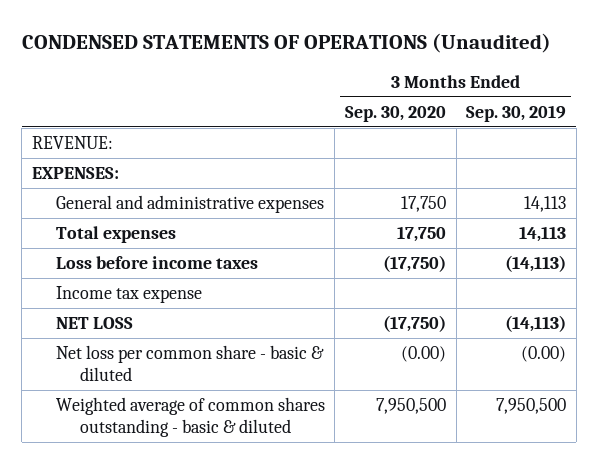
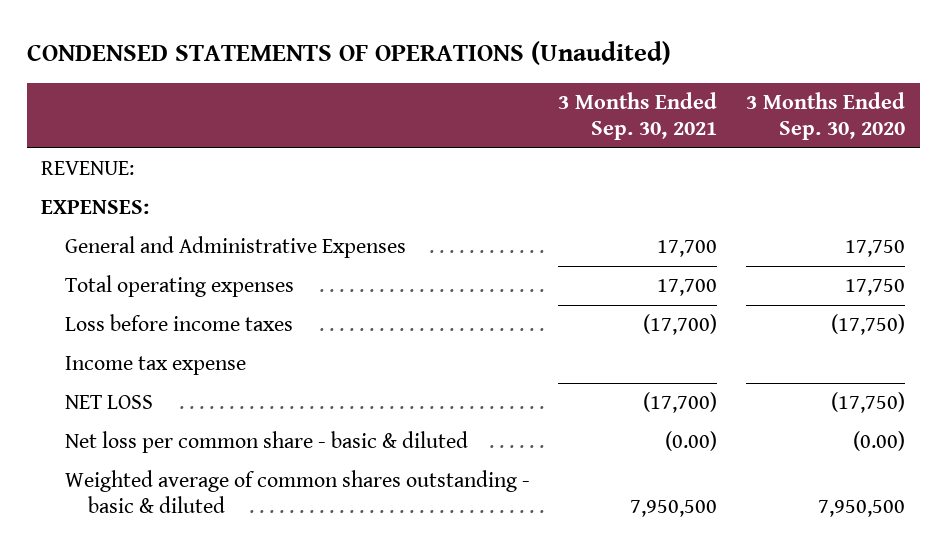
[466,104,567,122] Sep. 30, 2019 -> none
none -> [558,92,718,141] 3 Months Ended Sep. 30, 2021
[55,195,324,214] General and administrative expenses -> [64,236,406,259] General and Administrative Expenses
[55,226,176,244] Total expenses -> [64,275,294,298] Total operating expenses

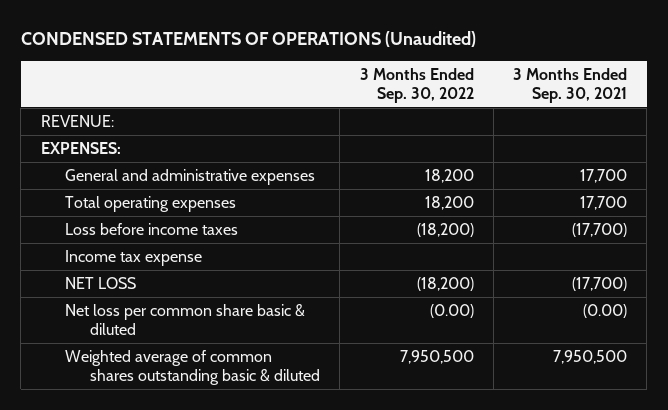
[746,92,906,141] 3 Months Ended Sep. 30, 2020 -> none
none -> [359,68,474,103] 3 Months Ended Sep. 30, 2022
[64,236,406,259] General and Administrative Expenses -> [65,169,316,186] General and administrative expenses
[64,431,468,454] Net loss per common share - basic & diluted -> [65,304,306,335] Net loss per common share basic & diluted
[64,470,530,513] Weighted average of common shares outstanding - basic & diluted -> [65,350,321,385] Weighted average of common shares outstanding basic & diluted

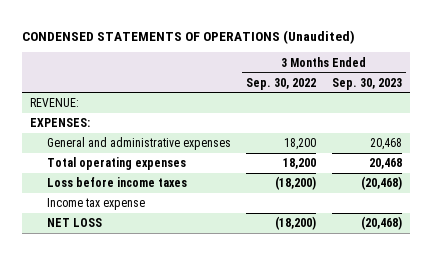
[513,68,628,103] 3 Months Ended Sep. 30, 2021 -> none
none -> [331,77,402,90] Sep. 30, 2023
[65,304,306,335] Net loss per common share basic & diluted -> none
[65,350,321,385] Weighted average of common shares outstanding basic & diluted -> none

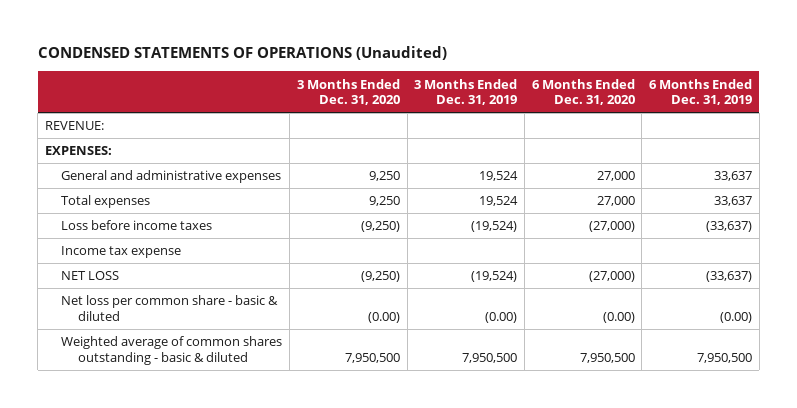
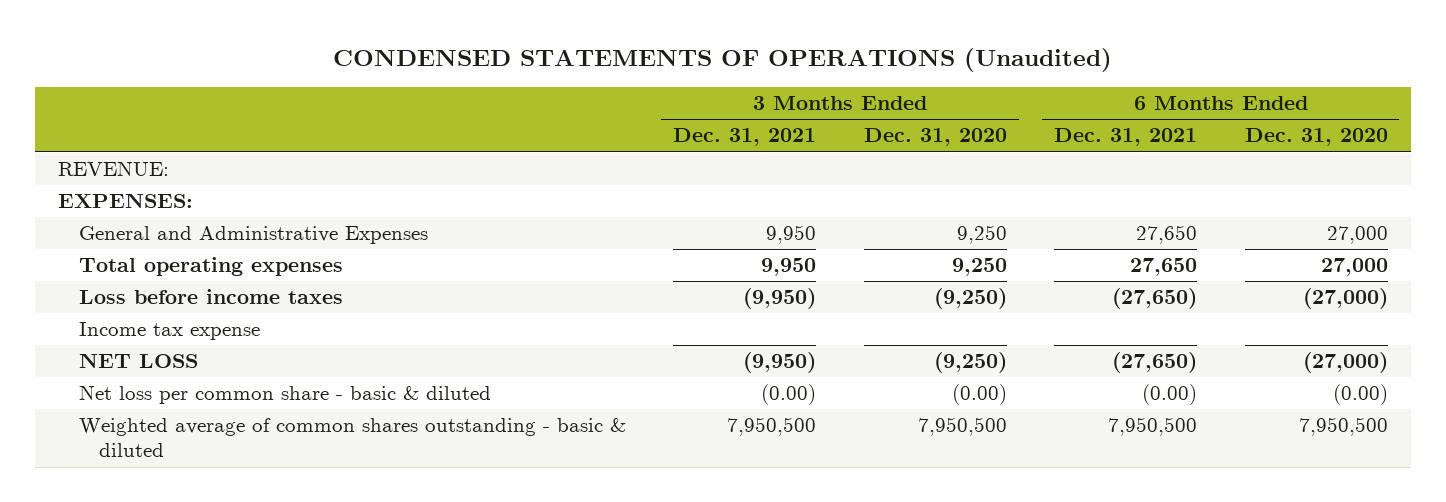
[414,78,518,106] 3 Months Ended Dec. 31, 2019 -> none
[649,78,753,106] 6 Months Ended Dec. 31, 2019 -> none
none -> [673,128,817,147] Dec. 31, 2021
none -> [1054,128,1198,147] Dec. 31, 2021
[61,170,282,184] General and administrative expenses -> [78,226,428,245] General and Administrative Expenses
[61,195,151,209] Total expenses -> [78,257,343,277] Total operating expenses

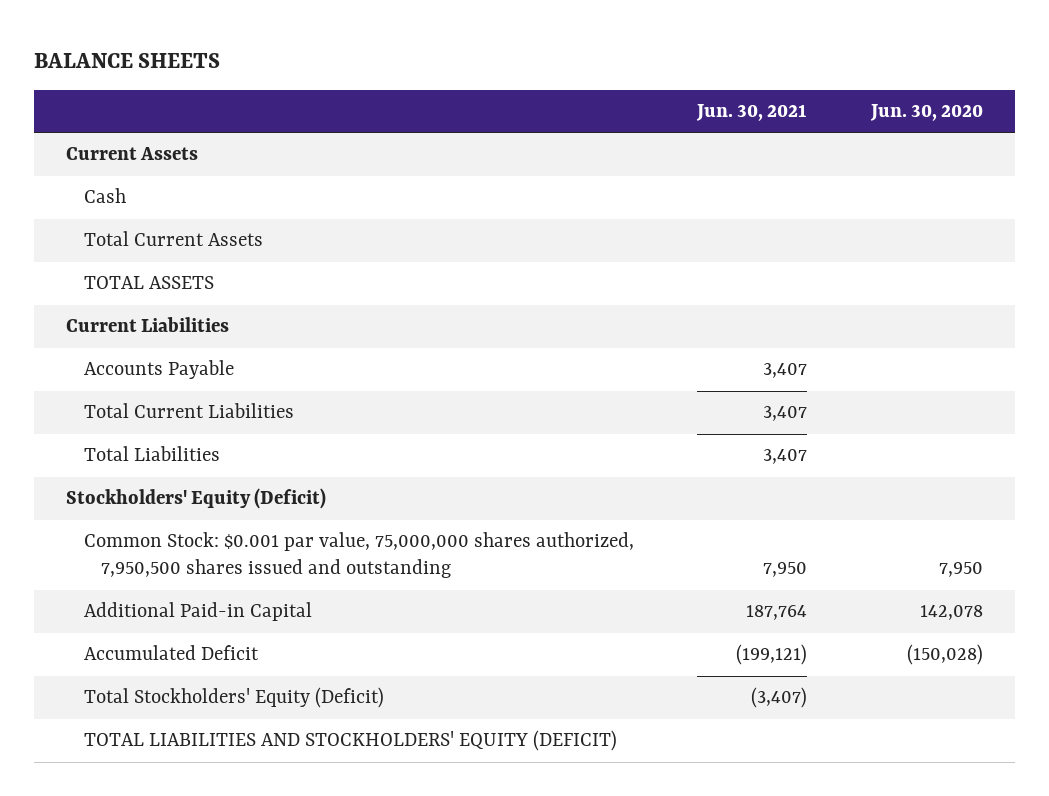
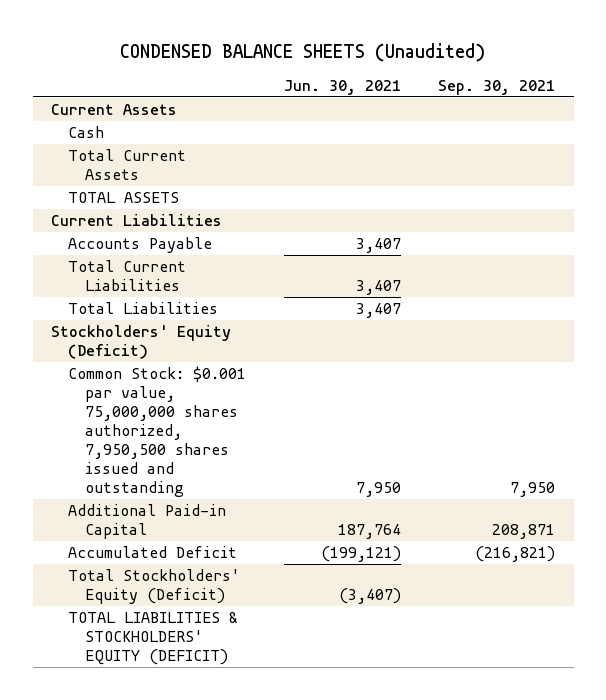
[34,52,221,68] BALANCE SHEETS -> [120,42,486,62] CONDENSED BALANCE SHEETS (Unaudited)
[869,104,983,122] Jun. 30, 2020 -> none
none -> [437,79,555,95] Sep. 30, 2021
[83,730,617,752] TOTAL LIABILITIES AND STOCKHOLDERS' EQUITY (DEFICIT) -> [68,612,239,666] TOTAL LIABILITIES & STOCKHOLDERS' EQUITY (DEFICIT)

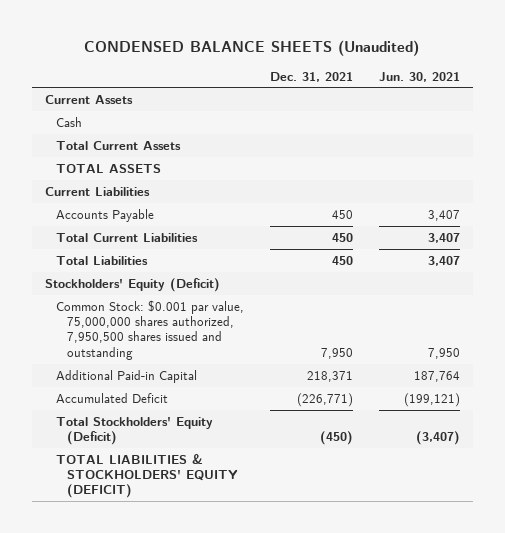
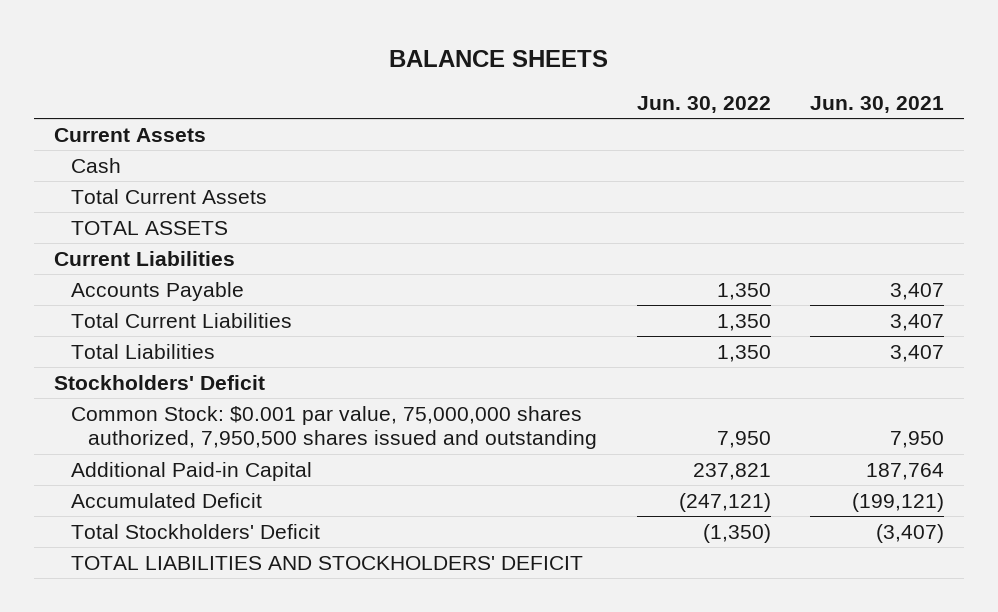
[84,39,420,56] CONDENSED BALANCE SHEETS (Unaudited) -> [388,49,608,67] BALANCE SHEETS
[269,71,353,82] Dec. 31, 2021 -> none
none -> [636,96,771,114] Jun. 30, 2022
[44,277,220,292] Stockholders' Equity (Deficit) -> [53,374,265,390] Stockholders' Deficit
[56,416,214,446] Total Stockholders' Equity (Deficit) -> [70,523,320,539] Total Stockholders' Deficit
[56,453,239,499] TOTAL LIABILITIES & STOCKHOLDERS' EQUITY (DEFICIT) -> [70,555,583,570] TOTAL LIABILITIES AND STOCKHOLDERS' DEFICIT

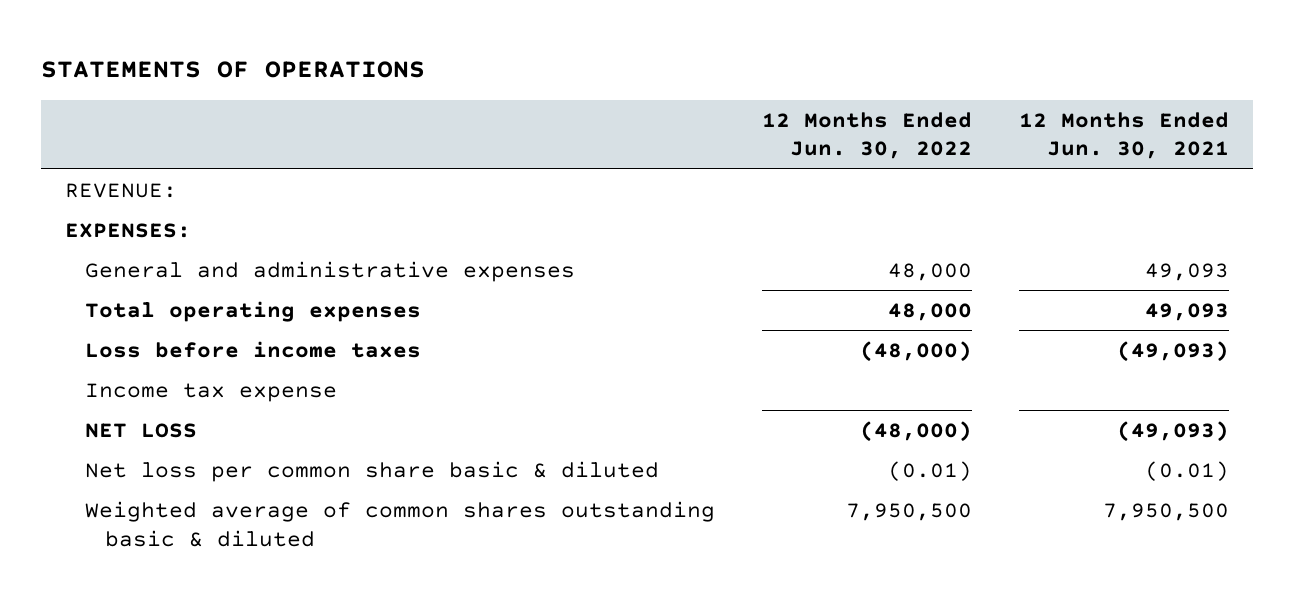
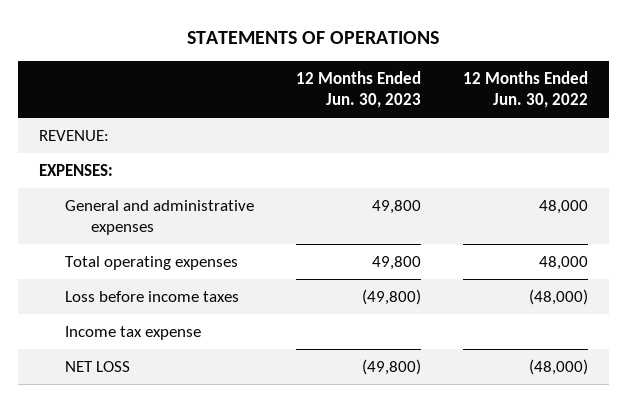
[1019,111,1230,160] 12 Months Ended Jun. 30, 2021 -> none
none -> [295,70,421,109] 12 Months Ended Jun. 30, 2023
[84,460,659,482] Net loss per common share basic & diluted -> none
[84,500,715,547] Weighted average of common shares outstanding basic & diluted -> none

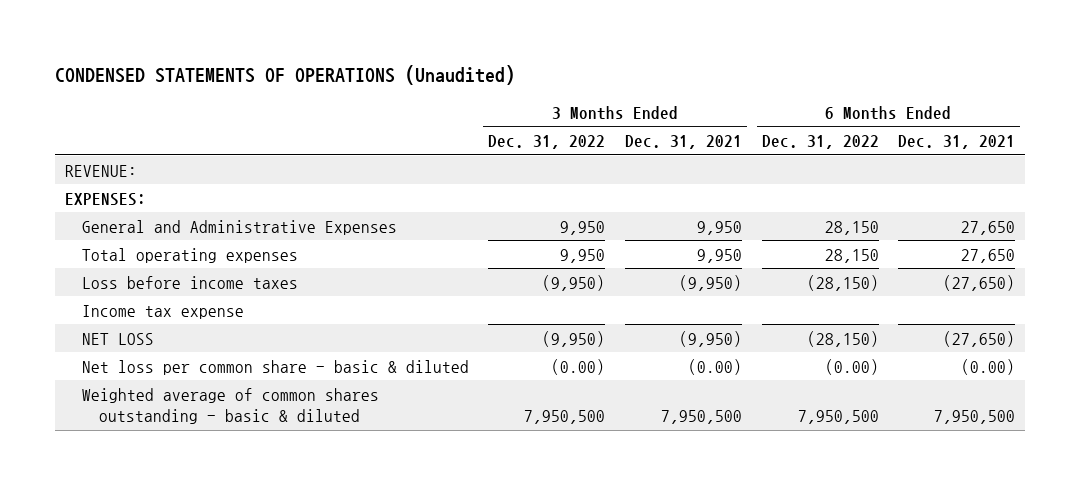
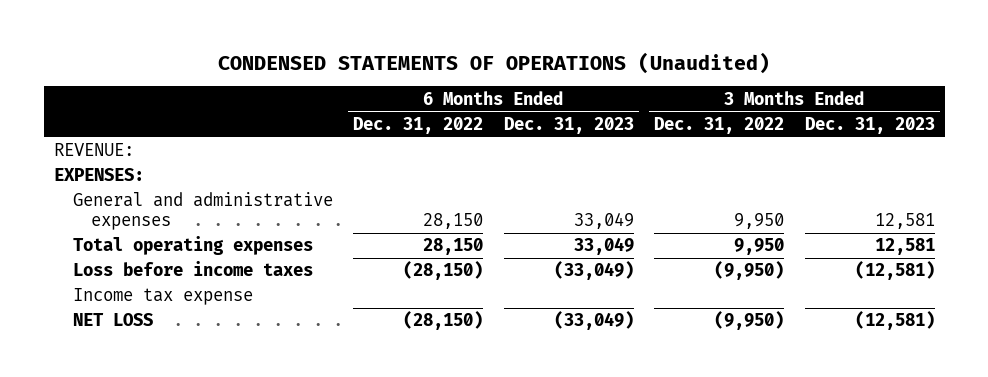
[624,135,742,150] Dec. 31, 2021 -> none
[898,135,1016,150] Dec. 31, 2021 -> none
none -> [503,117,634,135] Dec. 31, 2023
none -> [804,117,935,135] Dec. 31, 2023
[81,219,397,235] General and Administrative Expenses -> [72,192,333,231] General and administrative expenses
[81,359,469,375] Net loss per common share - basic & diluted -> none
[81,387,379,425] Weighted average of common shares outstanding - basic & diluted -> none

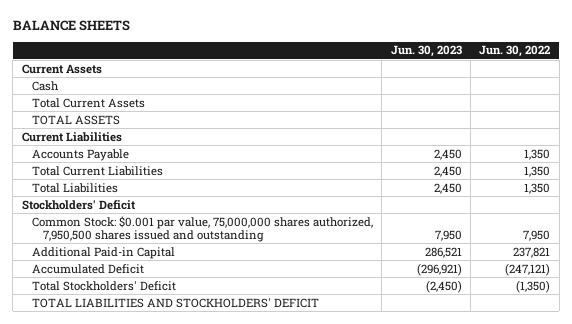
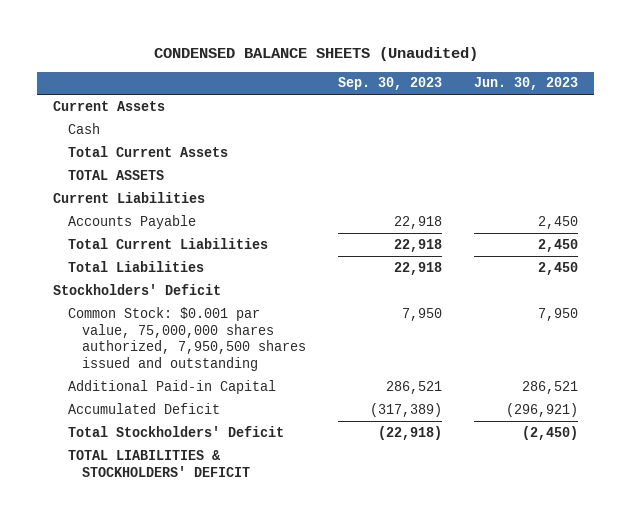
[12,20,130,32] BALANCE SHEETS -> [153,47,478,62] CONDENSED BALANCE SHEETS (Unaudited)
[479,45,551,58] Jun. 30, 2022 -> none
none -> [338,77,443,91] Sep. 30, 2023
[32,297,320,308] TOTAL LIABILITIES AND STOCKHOLDERS' DEFICIT -> [67,449,251,477] TOTAL LIABILITIES & STOCKHOLDERS' DEFICIT

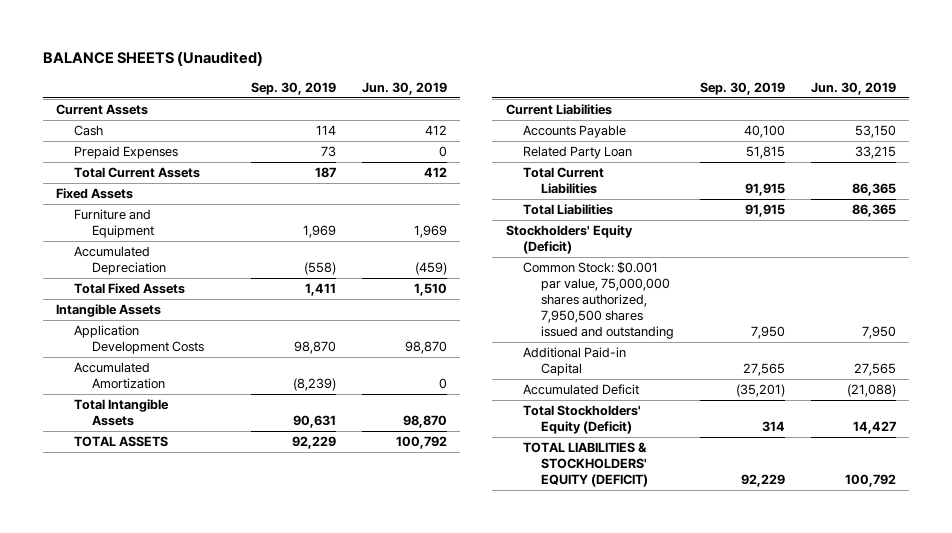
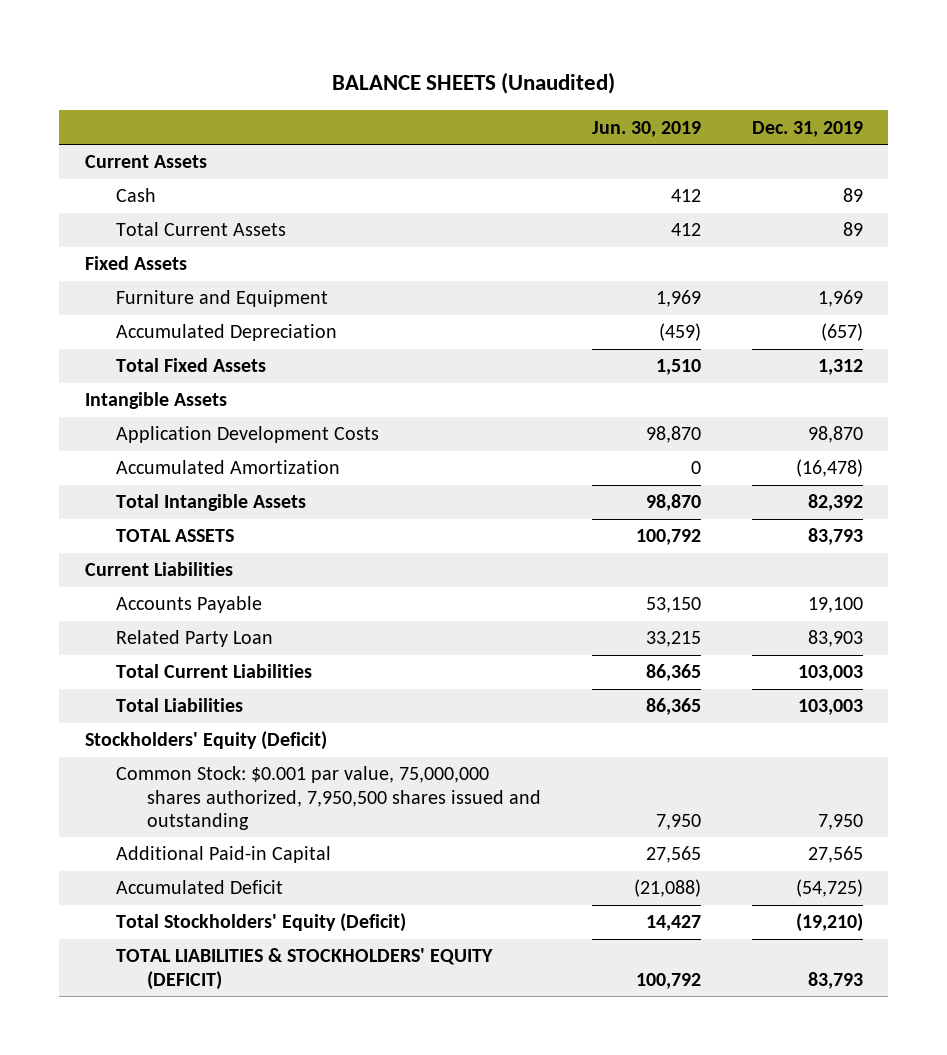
[250,81,336,95] Sep. 30, 2019 -> none
none -> [751,120,863,137] Dec. 31, 2019
[73,146,178,160] Prepaid Expenses -> none

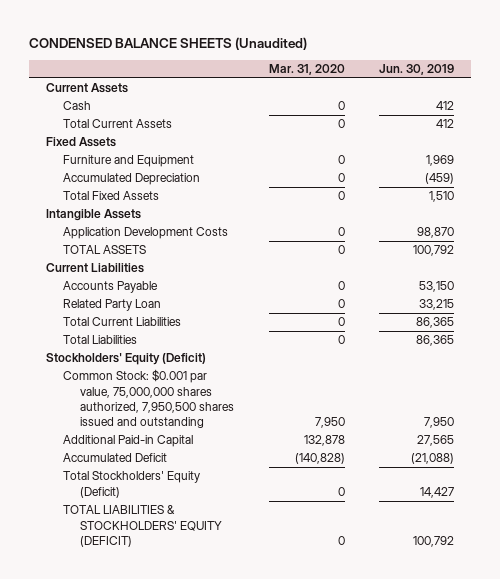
[331,72,615,95] BALANCE SHEETS (Unaudited) -> [29,36,308,50] CONDENSED BALANCE SHEETS (Unaudited)
[751,120,863,137] Dec. 31, 2019 -> none
none -> [268,63,345,75] Mar. 31, 2020
[115,460,340,475] Accumulated Amortization -> none
[115,494,306,512] Total Intangible Assets -> none

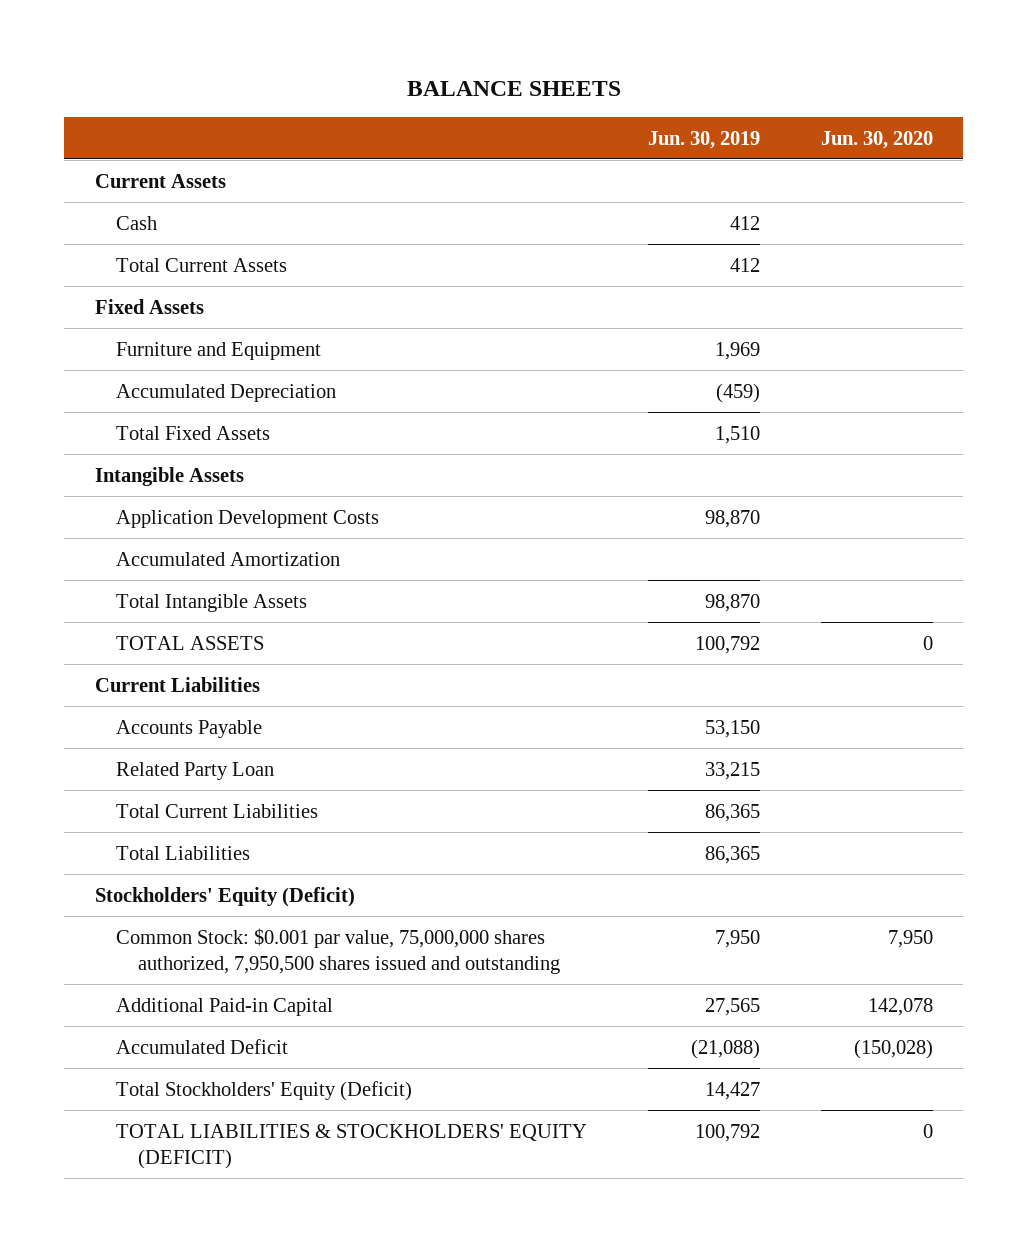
[29,36,308,50] CONDENSED BALANCE SHEETS (Unaudited) -> [406,81,621,97] BALANCE SHEETS
[268,63,345,75] Mar. 31, 2020 -> none
none -> [820,130,933,149] Jun. 30, 2020
none -> [116,551,341,566] Accumulated Amortization
none -> [116,593,308,612] Total Intangible Assets

